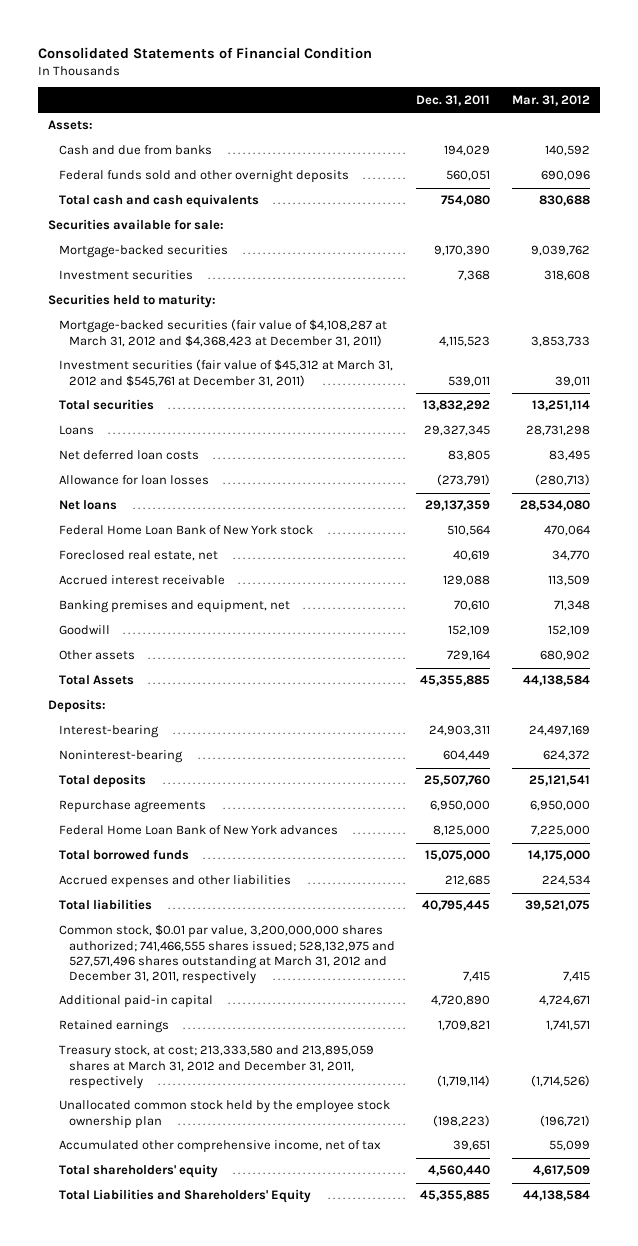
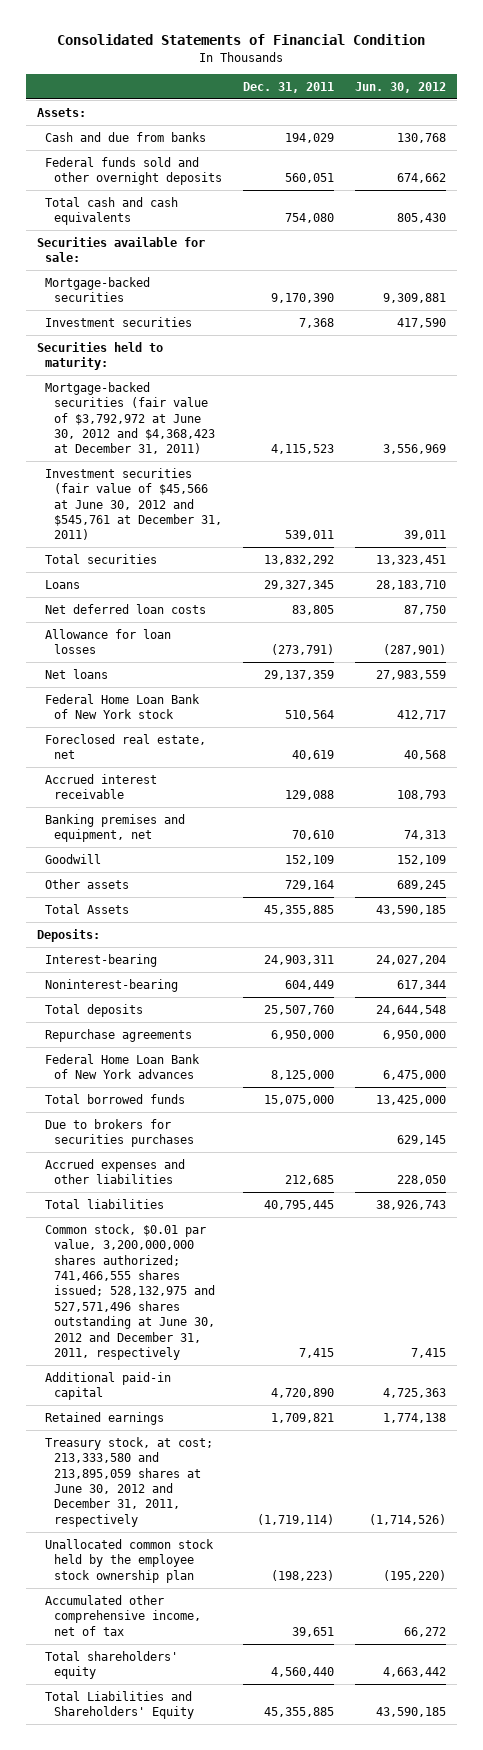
[511,94,590,106] Mar. 31, 2012 -> none
none -> [355,81,447,93] Jun. 30, 2012
[58,319,387,347] Mortgage-backed securities (fair value of $4,108,287 at March 31, 2012 and $4,368,423 at December 31, 2011) -> [45,381,216,455] Mortgage-backed securities (fair value of $3,792,972 at June 30, 2012 and $4,368,423 at December 31, 2011)
[58,359,393,387] Investment securities (fair value of $45,312 at March 31, 2012 and $545,761 at December 31, 2011) -> [45,467,223,541] Investment securities (fair value of $45,566 at June 30, 2012 and $545,761 at December 31, 2011)
none -> [45,1118,195,1148] Due to brokers for securities purchases
[58,924,395,985] Common stock, $0.01 par value, 3,200,000,000 shares authorized; 741,466,555 shares issued; 528,132,975 and 527,571,496 shares outstanding at March 31, 2012 and December 31, 2011, respectively -> [45,1223,216,1361] Common stock, $0.01 par value, 3,200,000,000 shares authorized; 741,466,555 shares issued; 528,132,975 and 527,571,496 shares outstanding at June 30, 2012 and December 31, 2011, respectively
[58,1045,374,1089] Treasury stock, at cost; 213,333,580 and 213,895,059 shares at March 31, 2012 and December 31, 2011, respectively -> [45,1436,214,1527] Treasury stock, at cost; 213,333,580 and 213,895,059 shares at June 30, 2012 and December 31, 2011, respectively

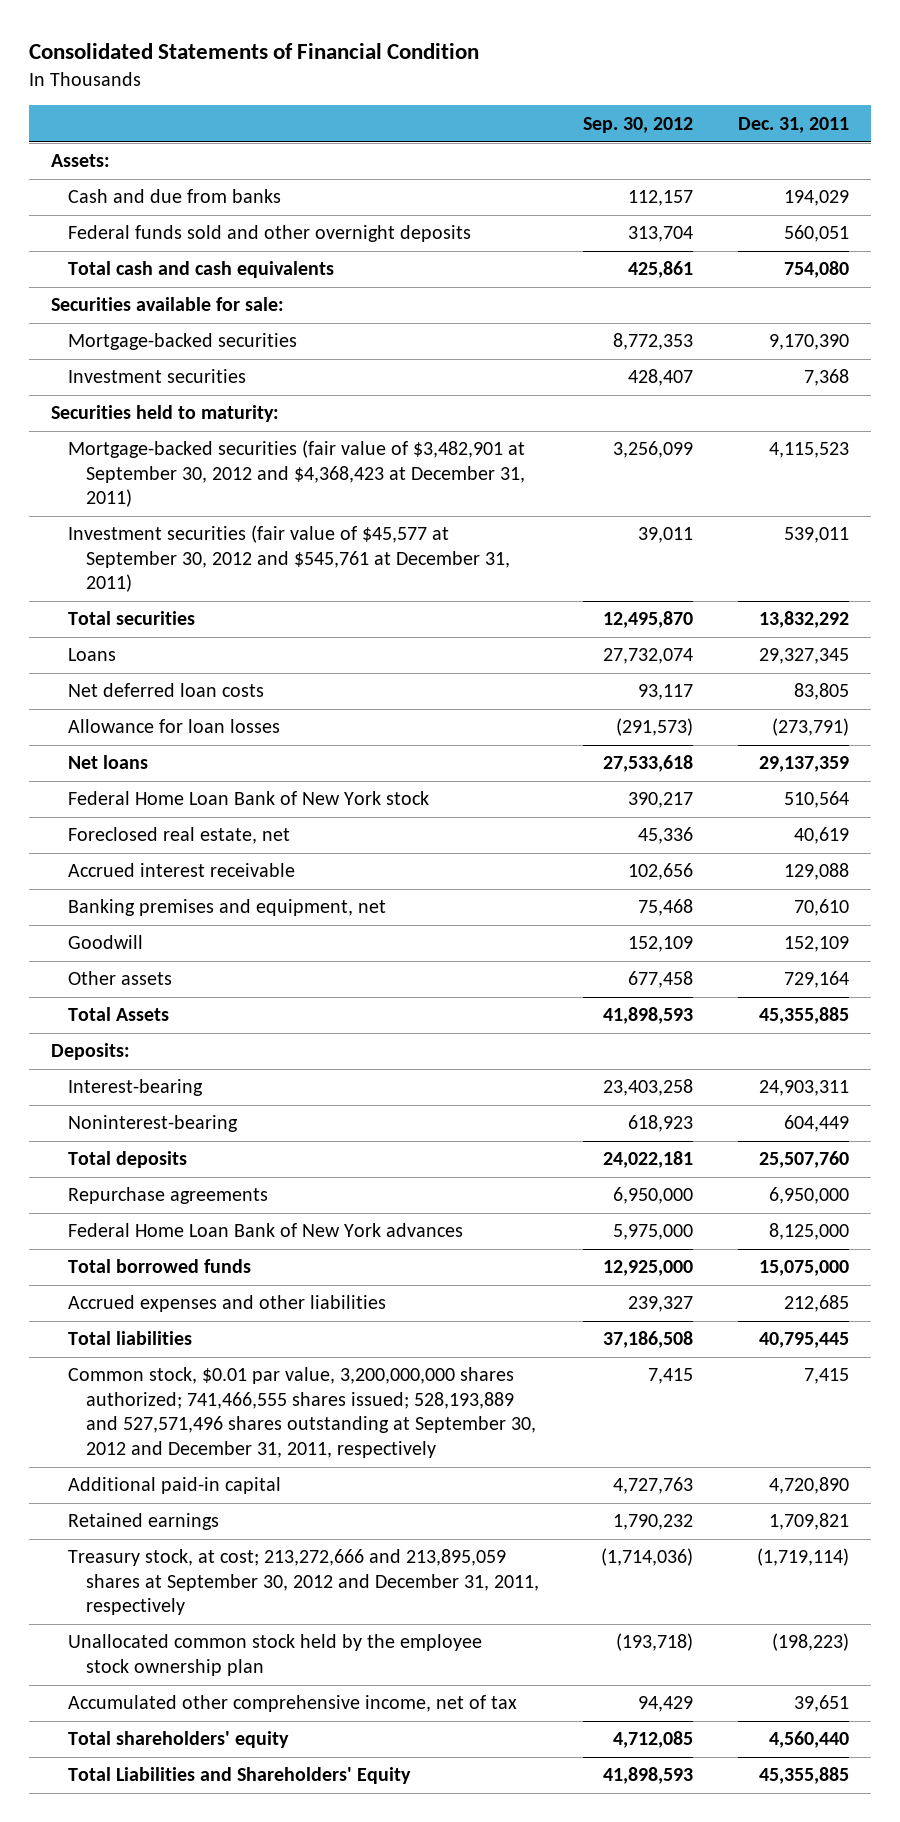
[355,81,447,93] Jun. 30, 2012 -> none
none -> [583,116,694,133] Sep. 30, 2012
[45,381,216,455] Mortgage-backed securities (fair value of $3,792,972 at June 30, 2012 and $4,368,423 at December 31, 2011) -> [68,440,526,508] Mortgage-backed securities (fair value of $3,482,901 at September 30, 2012 and $4,368,423 at December 31, 2011)
[45,467,223,541] Investment securities (fair value of $45,566 at June 30, 2012 and $545,761 at December 31, 2011) -> [68,525,510,593] Investment securities (fair value of $45,577 at September 30, 2012 and $545,761 at December 31, 2011)
[45,1118,195,1148] Due to brokers for securities purchases -> none
[45,1223,216,1361] Common stock, $0.01 par value, 3,200,000,000 shares authorized; 741,466,555 shares issued; 528,132,975 and 527,571,496 shares outstanding at June 30, 2012 and December 31, 2011, respectively -> [68,1367,536,1458] Common stock, $0.01 par value, 3,200,000,000 shares authorized; 741,466,555 shares issued; 528,193,889 and 527,571,496 shares outstanding at September 30, 2012 and December 31, 2011, respectively
[45,1436,214,1527] Treasury stock, at cost; 213,333,580 and 213,895,059 shares at June 30, 2012 and December 31, 2011, respectively -> [68,1549,539,1616] Treasury stock, at cost; 213,272,666 and 213,895,059 shares at September 30, 2012 and December 31, 2011, respectively

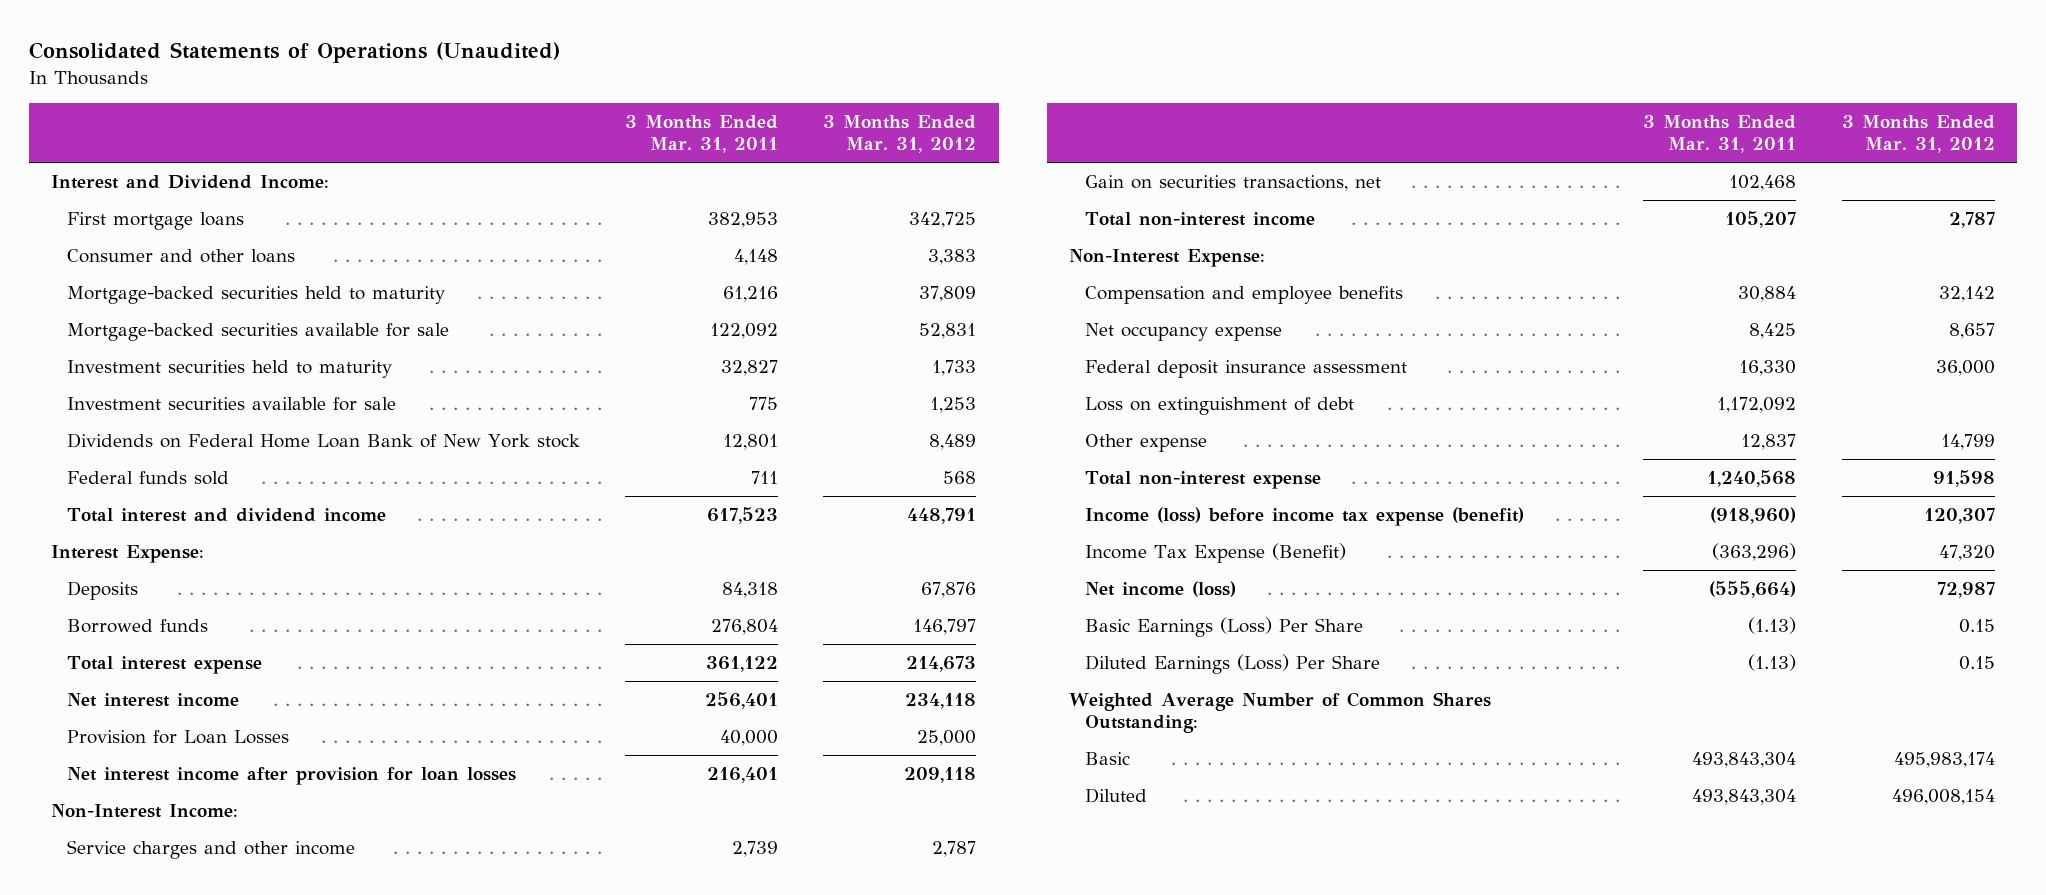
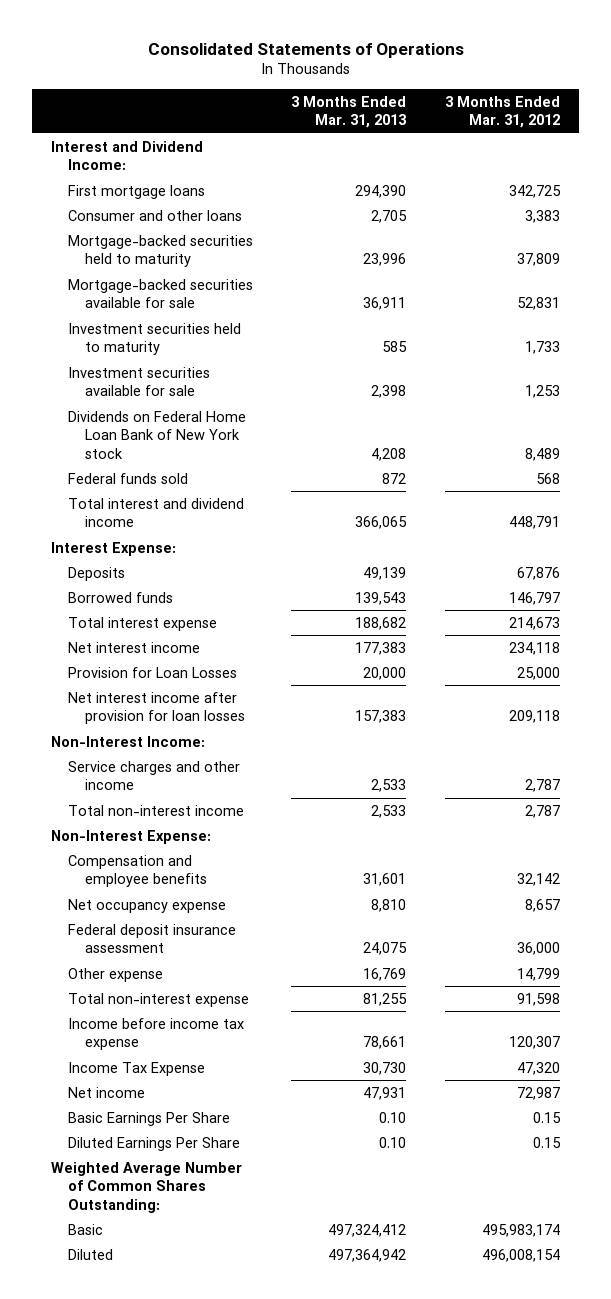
[28,42,560,64] Consolidated Statements of Operations (Unaudited) -> [147,42,464,58] Consolidated Statements of Operations
[625,114,779,154] 3 Months Ended Mar. 31, 2011 -> none
none -> [291,95,407,129] 3 Months Ended Mar. 31, 2013
[1084,174,1381,191] Gain on securities transactions, net -> none
[1084,396,1354,415] Loss on extinguishment of debt -> none
[1084,506,1524,526] Income (loss) before income tax expense (benefit) -> [67,1017,244,1051] Income before income tax expense
[1084,542,1346,563] Income Tax Expense (Benefit) -> [67,1061,205,1076] Income Tax Expense
[1084,580,1236,597] Net income (loss) -> [67,1086,145,1098] Net income
[1084,616,1363,637] Basic Earnings (Loss) Per Share -> [67,1111,230,1126] Basic Earnings Per Share
[1084,653,1380,674] Diluted Earnings (Loss) Per Share -> [67,1136,240,1151] Diluted Earnings Per Share

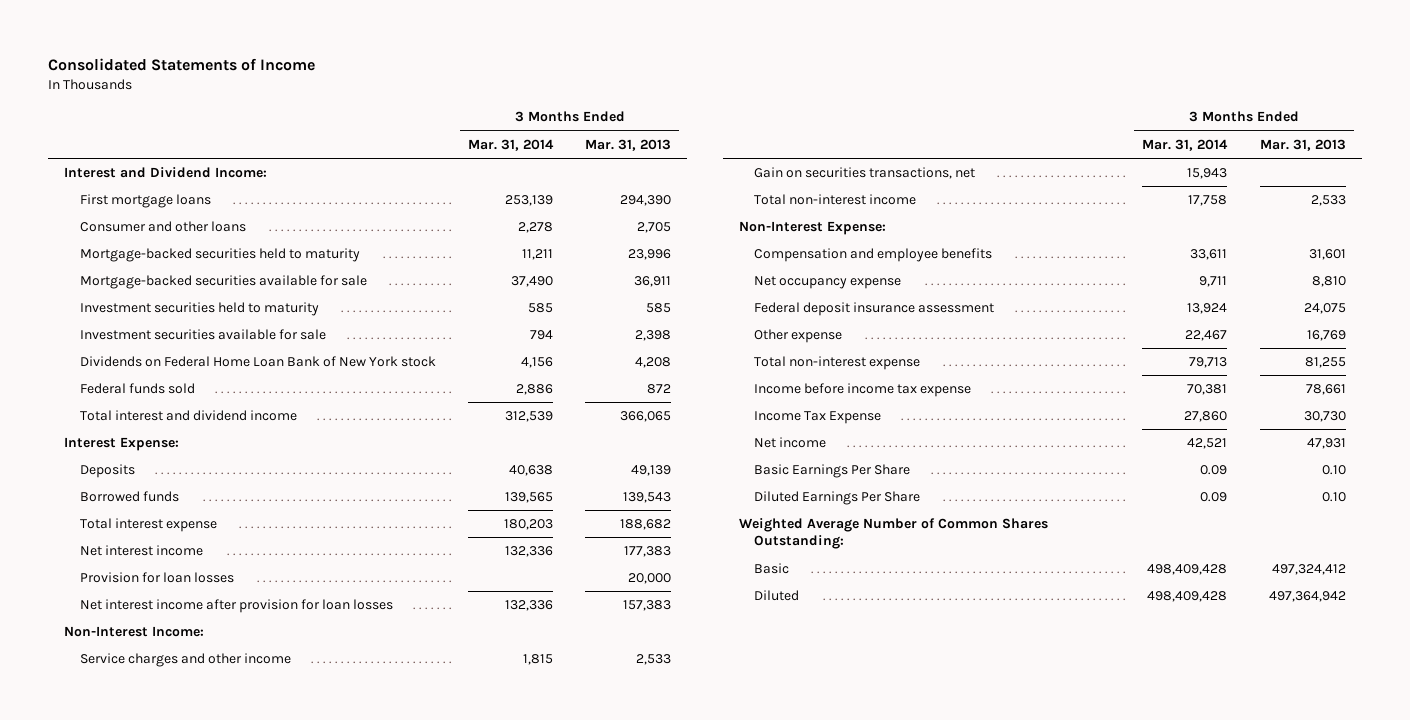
[147,42,464,58] Consolidated Statements of Operations -> [48,58,316,72] Consolidated Statements of Income
[444,95,560,129] 3 Months Ended Mar. 31, 2012 -> none
none -> [468,138,555,151] Mar. 31, 2014
[67,666,237,678] Provision for Loan Losses -> [79,572,234,584] Provision for loan losses
none -> [754,167,976,180] Gain on securities transactions, net

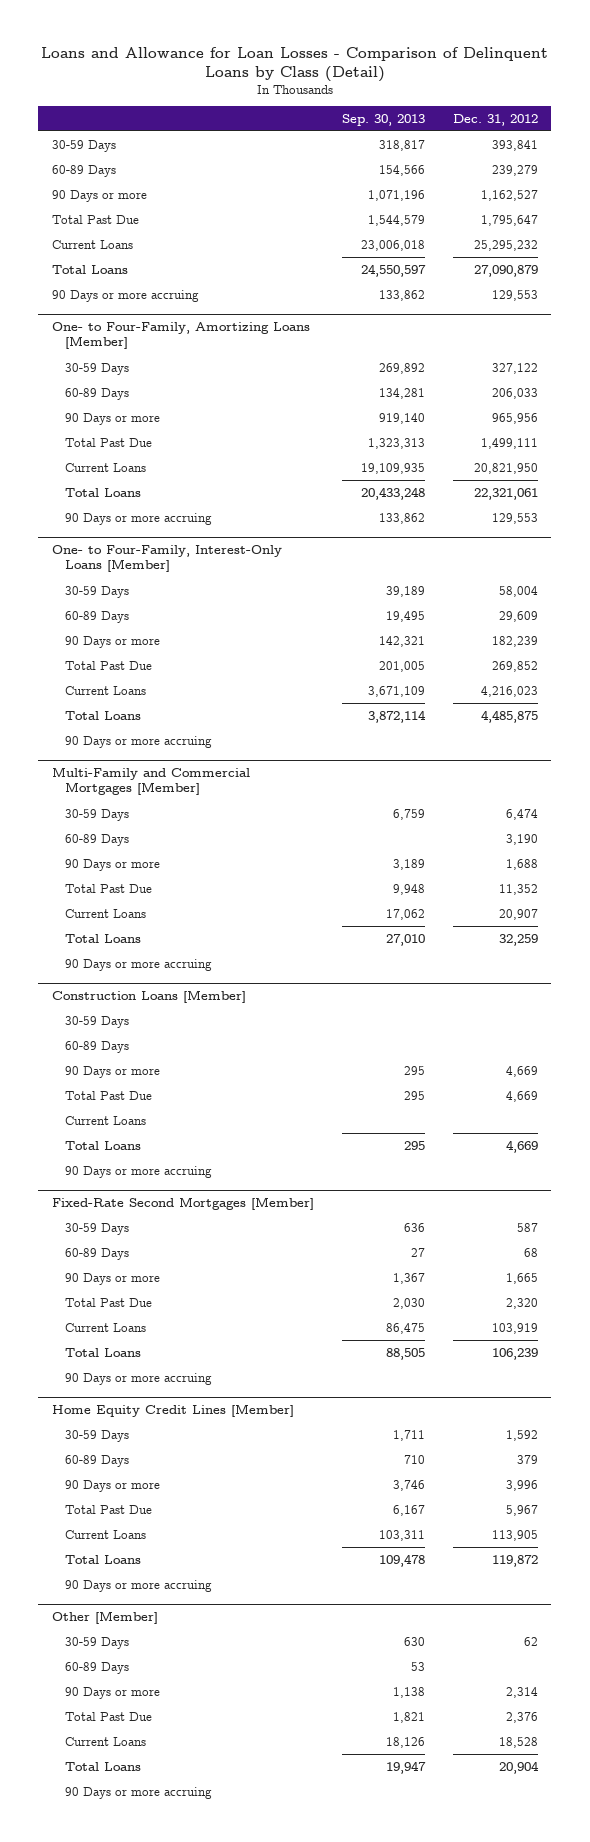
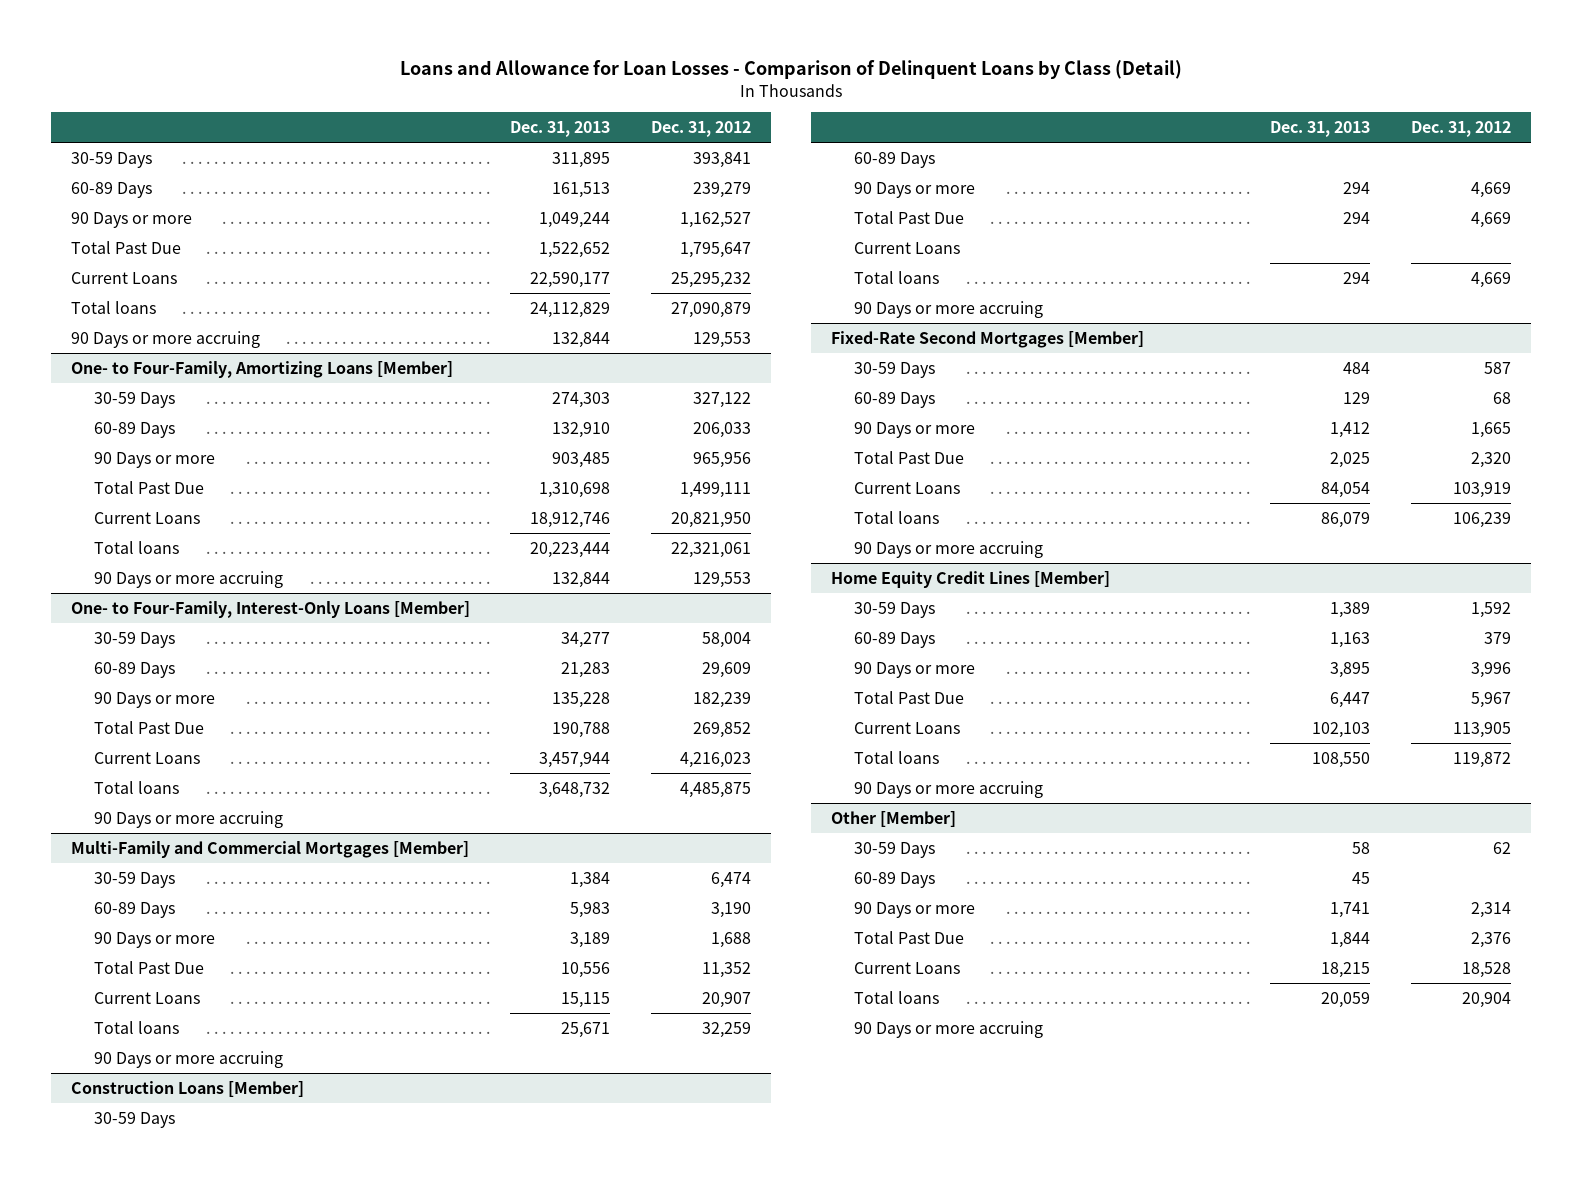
[341,113,425,126] Sep. 30, 2013 -> none
none -> [510,121,611,138] Dec. 31, 2013
[52,264,129,274] Total Loans -> [71,300,157,314] Total loans
[65,487,142,497] Total Loans -> [93,540,179,554] Total loans
[65,710,142,720] Total Loans -> [93,780,179,794] Total loans
[65,933,142,943] Total Loans -> [93,1020,179,1034] Total loans
[65,1140,142,1150] Total Loans -> [853,270,939,284] Total loans
[65,1347,142,1357] Total Loans -> [853,510,939,524] Total loans
[65,1554,142,1564] Total Loans -> [853,750,939,764] Total loans
[65,1761,142,1771] Total Loans -> [853,990,939,1004] Total loans

